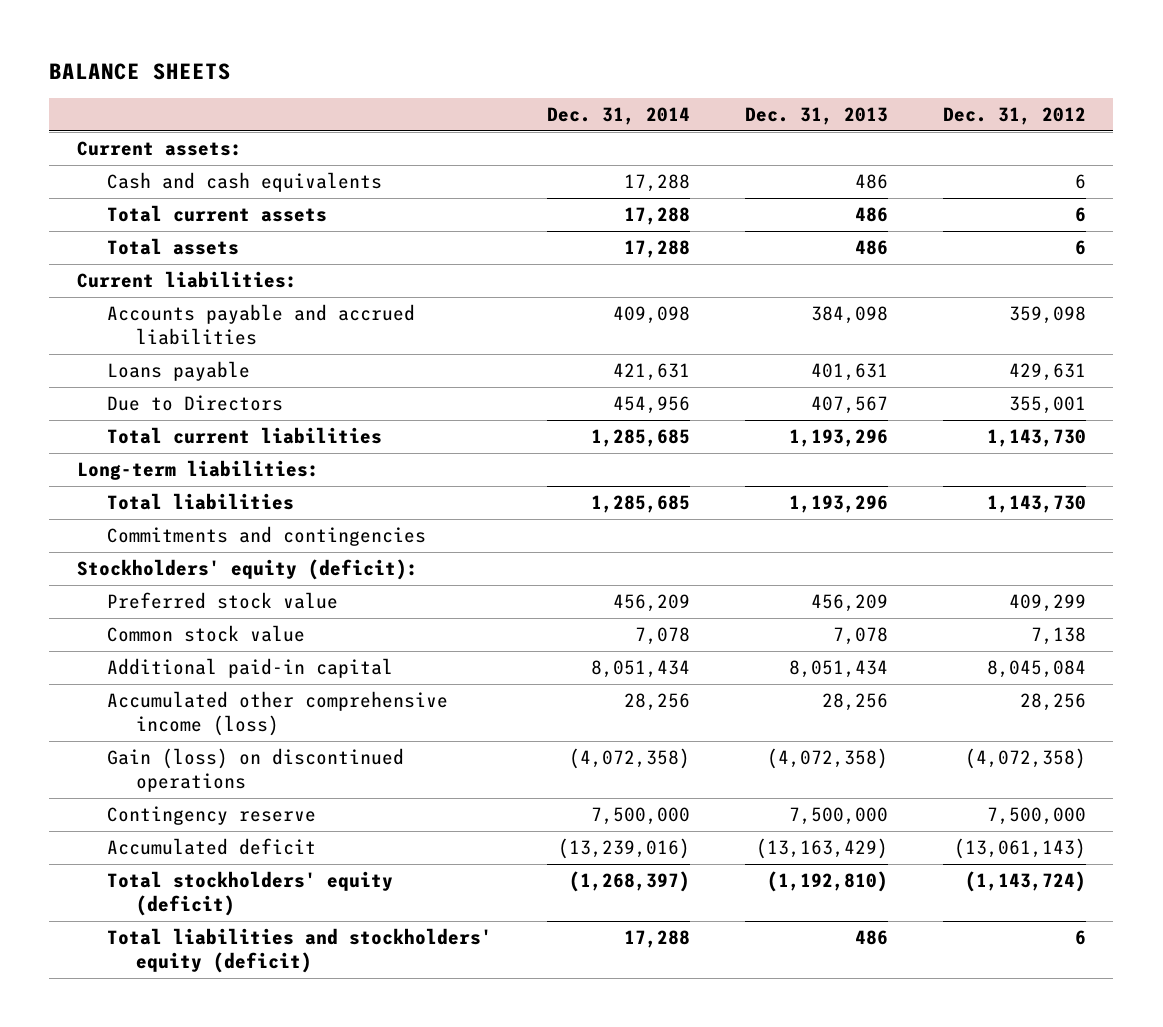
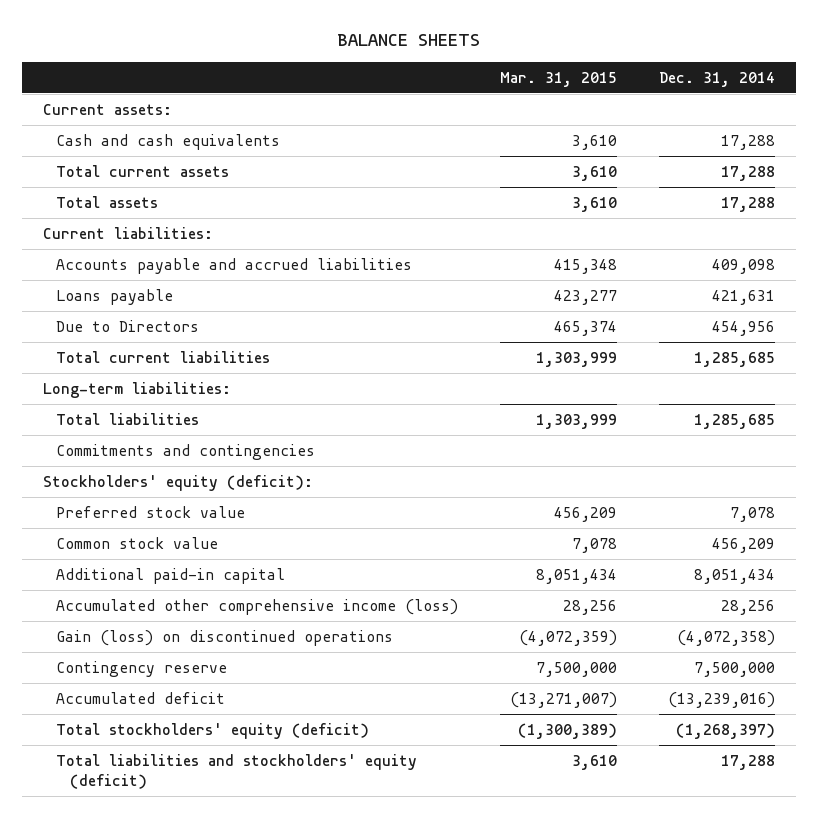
[744,107,888,126] Dec. 31, 2013 -> none
[942,107,1086,126] Dec. 31, 2012 -> none
none -> [500,71,618,87] Mar. 31, 2015
[612,594,690,613] 456,209 -> [729,506,775,522] 7,078
[634,627,690,646] 7,078 -> [711,537,775,553] 456,209

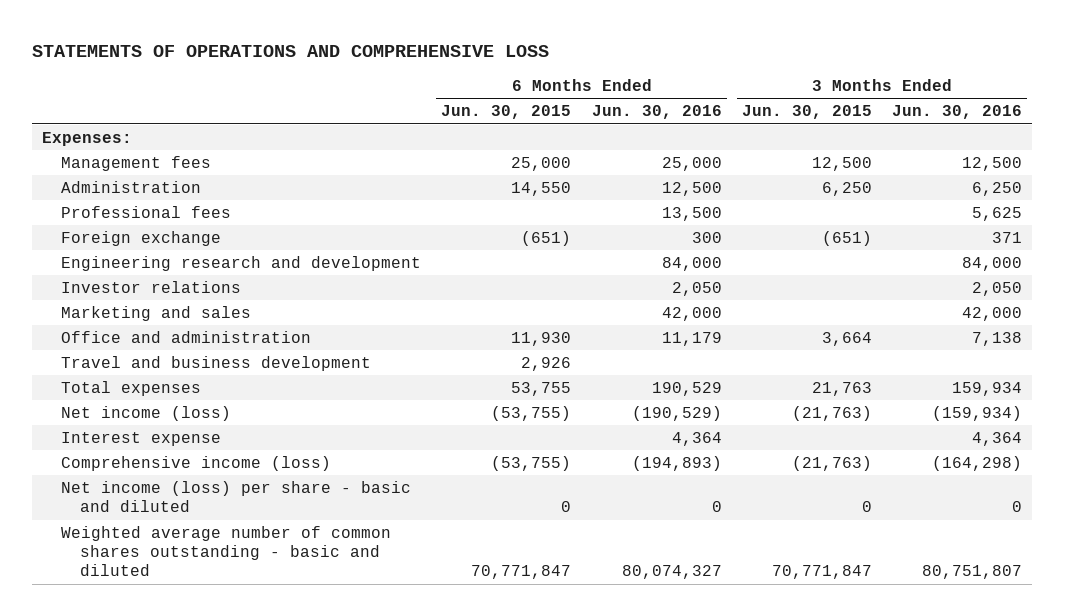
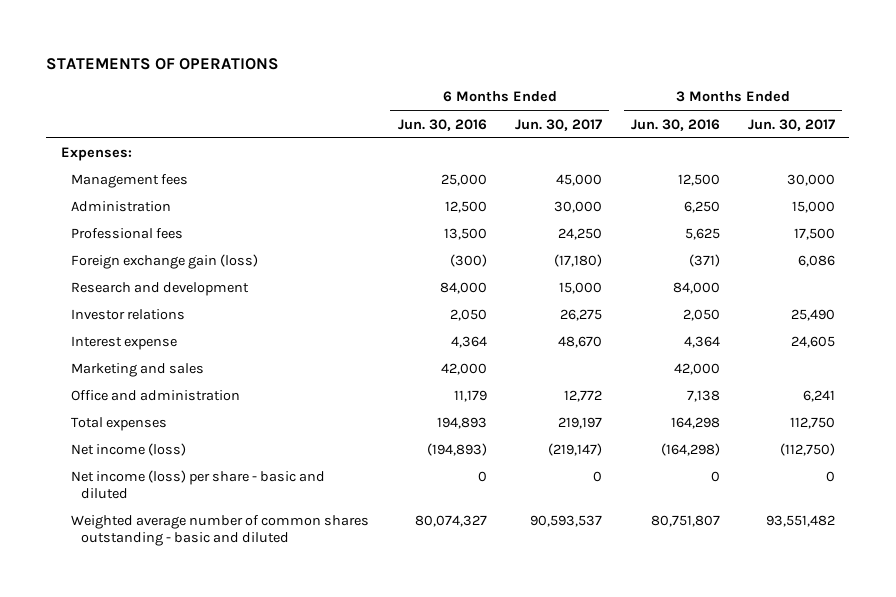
[32,44,550,57] STATEMENTS OF OPERATIONS AND COMPREHENSIVE LOSS -> [46,57,280,70] STATEMENTS OF OPERATIONS
[441,105,572,120] Jun. 30, 2015 -> none
[741,105,872,120] Jun. 30, 2015 -> none
none -> [515,118,603,131] Jun. 30, 2017
none -> [748,118,836,131] Jun. 30, 2017
[61,230,222,246] Foreign exchange -> [71,254,259,270] Foreign exchange gain (loss)
[691,231,722,243] 300 -> [449,254,487,268] (300)
[992,231,1023,243] 371 -> [688,254,720,268] (371)
[61,255,422,271] Engineering research and development -> [71,282,250,297] Research and development
[61,431,222,446] Interest expense -> [71,336,178,351] Interest expense
[61,355,372,371] Travel and business development -> none
[61,455,332,471] Comprehensive income (loss) -> none
[651,381,722,396] 190,529 -> [436,417,487,430] 194,893
[952,381,1023,396] 159,934 -> [670,417,720,430] 164,298
[631,405,722,421] (190,529) -> [426,443,487,457] (194,893)
[932,405,1023,421] (159,934) -> [660,443,720,457] (164,298)

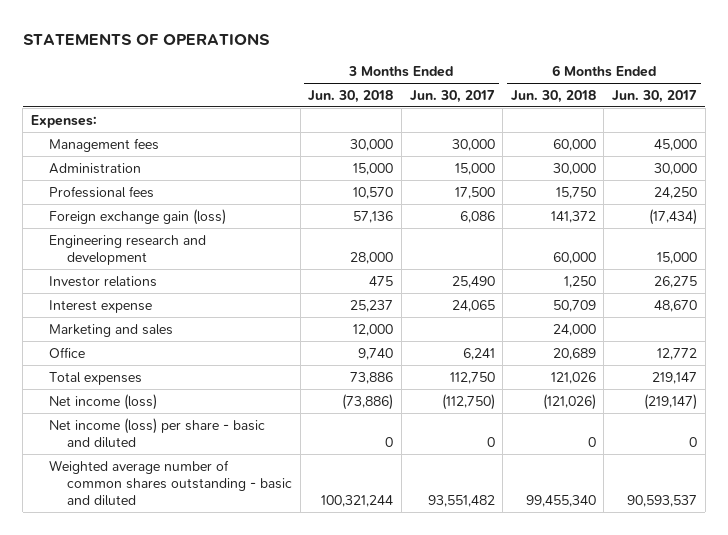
[397,118,487,131] Jun. 30, 2016 -> none
[630,118,720,131] Jun. 30, 2016 -> none
none -> [308,89,394,103] Jun. 30, 2018
none -> [510,89,596,103] Jun. 30, 2018
[554,254,603,268] (17,180) -> [648,208,697,225] (17,434)
[71,282,250,297] Research and development -> [49,234,207,265] Engineering research and development
[791,336,836,349] 24,605 -> [451,299,495,312] 24,065
[71,390,241,402] Office and administration -> [49,346,86,358] Office
[558,417,603,430] 219,197 -> [651,371,697,384] 219,147

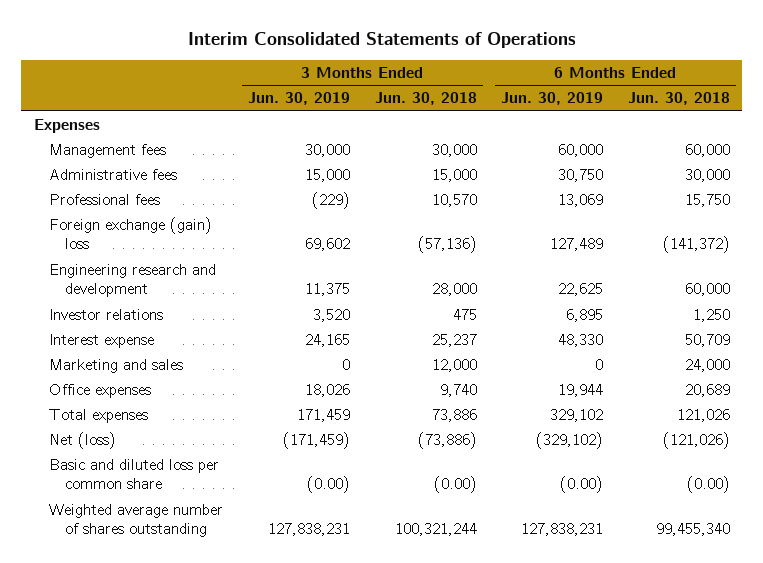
[22,32,270,45] STATEMENTS OF OPERATIONS -> [187,32,576,49] Interim Consolidated Statements of Operations
[409,89,495,103] Jun. 30, 2017 -> none
[611,89,697,103] Jun. 30, 2017 -> none
none -> [247,92,350,106] Jun. 30, 2019
none -> [501,92,604,106] Jun. 30, 2019
[31,114,98,128] Expenses: -> [33,118,100,133] Expenses
[49,162,142,174] Administration -> [49,168,178,180] Administrative fees
[49,208,227,225] Foreign exchange gain (loss) -> [49,216,213,250] Foreign exchange (gain) loss
[353,210,394,223] 57,136 -> [417,236,477,254] (57,136)
[550,210,596,223] 141,372 -> [662,236,730,254] (141,372)
[49,346,86,358] Office -> [49,383,152,398] Office expenses
[49,393,158,410] Net income (loss) -> [49,431,117,449] Net (loss)
[49,417,266,448] Net income (loss) per share - basic and diluted -> [49,458,220,490] Basic and diluted loss per common share
[385,436,394,447] 0 -> [433,476,477,494] (0.00)
[587,436,596,447] 0 -> [686,476,730,494] (0.00)
[49,459,293,506] Weighted average number of common shares outstanding - basic and diluted -> [49,503,224,538] Weighted average number of shares outstanding

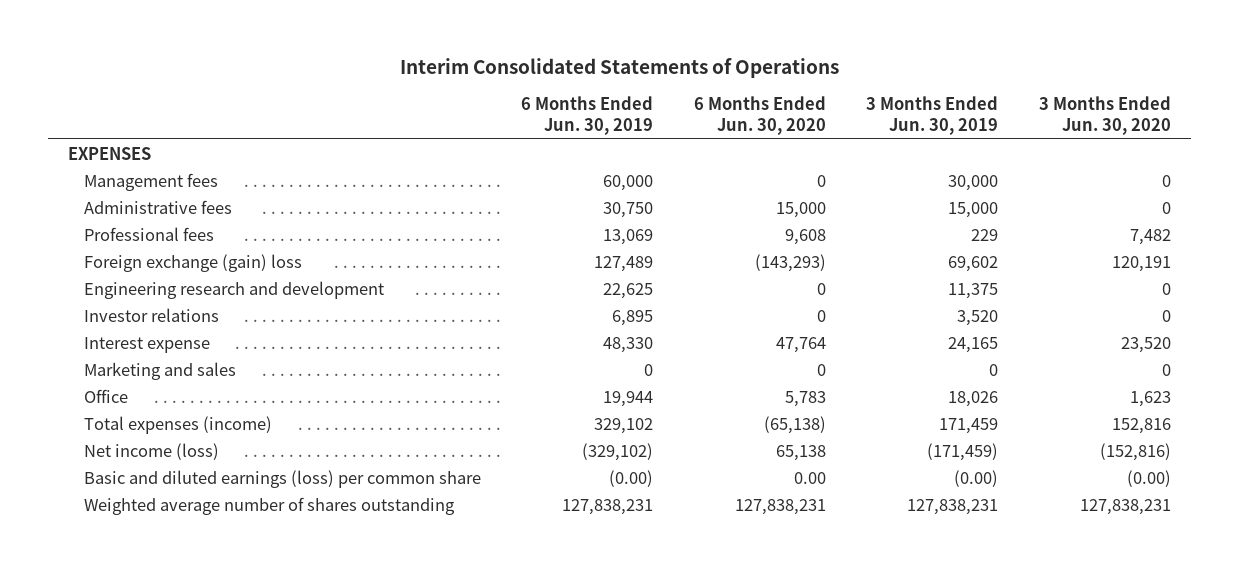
[374,92,477,106] Jun. 30, 2018 -> none
[627,92,730,106] Jun. 30, 2018 -> none
none -> [693,96,826,136] 6 Months Ended Jun. 30, 2020
none -> [1038,96,1171,136] 3 Months Ended Jun. 30, 2020
[33,118,100,133] Expenses -> [68,146,152,160] EXPENSES
[311,191,350,209] (229) -> [971,228,999,241] 229
[49,383,152,398] Office expenses -> [83,388,128,403] Office
[49,408,149,423] Total expenses -> [83,415,272,434] Total expenses (income)
[49,431,117,449] Net (loss) -> [83,442,219,460] Net income (loss)
[49,458,220,490] Basic and diluted loss per common share -> [83,469,481,488] Basic and diluted earnings (loss) per common share

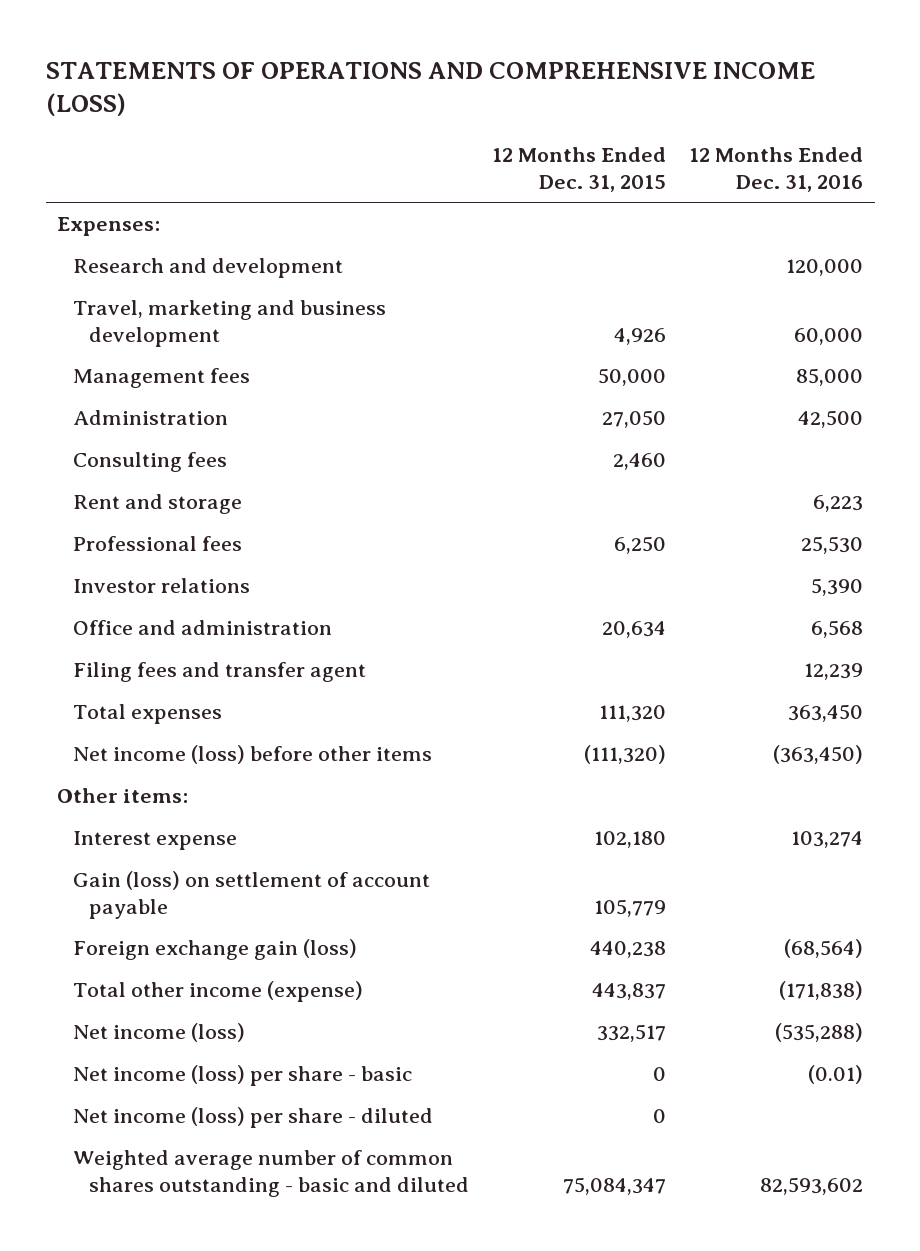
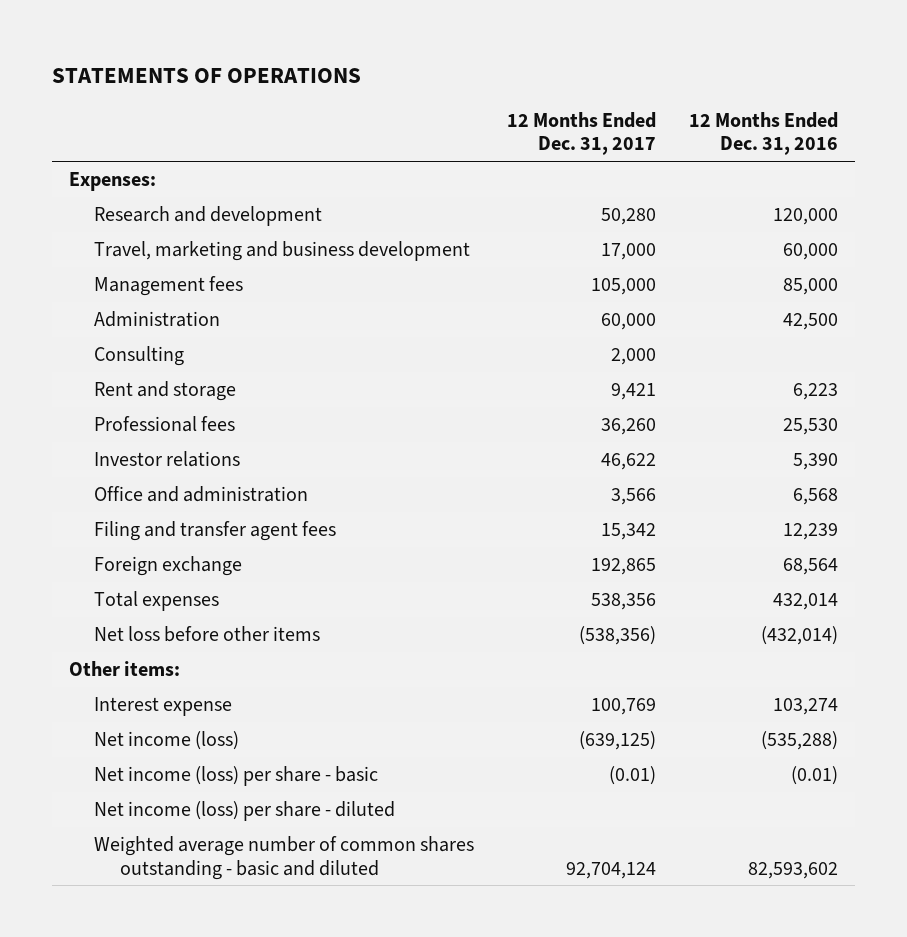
[45,62,815,117] STATEMENTS OF OPERATIONS AND COMPREHENSIVE INCOME (LOSS) -> [52,68,362,84] STATEMENTS OF OPERATIONS
[492,147,667,192] 12 Months Ended Dec. 31, 2015 -> none
none -> [507,112,657,156] 12 Months Ended Dec. 31, 2017
[73,452,228,473] Consulting fees -> [94,346,185,367] Consulting
[73,662,367,683] Filing fees and transfer agent -> [94,521,337,542] Filing and transfer agent fees
none -> [94,556,243,577] Foreign exchange
[788,704,864,723] 363,450 -> [773,593,839,611] 432,014
[73,745,433,765] Net income (loss) before other items -> [94,626,321,643] Net loss before other items
[773,745,864,765] (363,450) -> [761,626,839,646] (432,014)
[73,871,431,919] Gain (loss) on settlement of account payable -> none
[73,939,358,961] Foreign exchange gain (loss) -> none
[73,981,364,1003] Total other income (expense) -> none

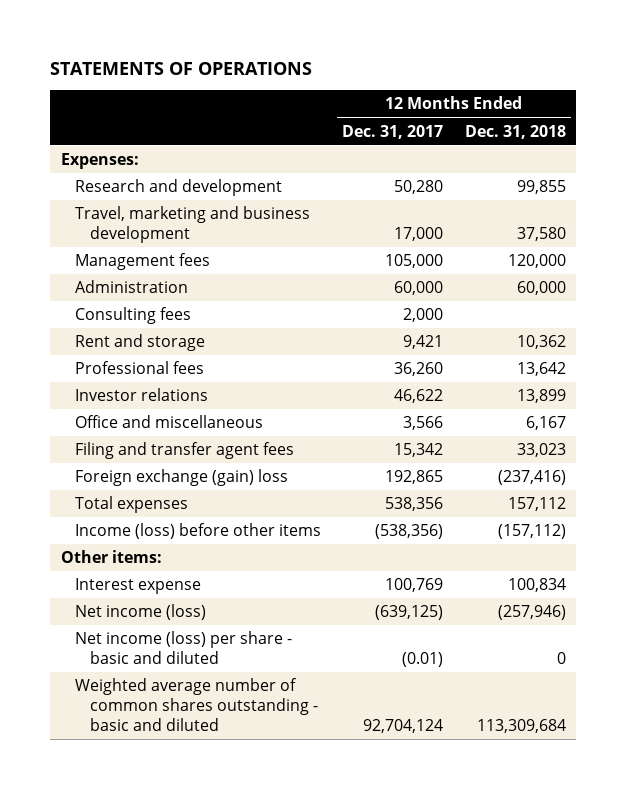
[689,112,839,156] 12 Months Ended Dec. 31, 2016 -> none
none -> [464,124,566,139] Dec. 31, 2018
[94,346,185,367] Consulting -> [75,307,192,325] Consulting fees
[94,486,309,503] Office and administration -> [75,415,264,429] Office and miscellaneous
[94,556,243,577] Foreign exchange -> [75,469,289,487] Foreign exchange (gain) loss
[94,626,321,643] Net loss before other items -> [75,523,322,540] Income (loss) before other items
[94,801,396,822] Net income (loss) per share - diluted -> none
[94,766,379,787] Net income (loss) per share - basic -> [75,631,293,665] Net income (loss) per share - basic and diluted

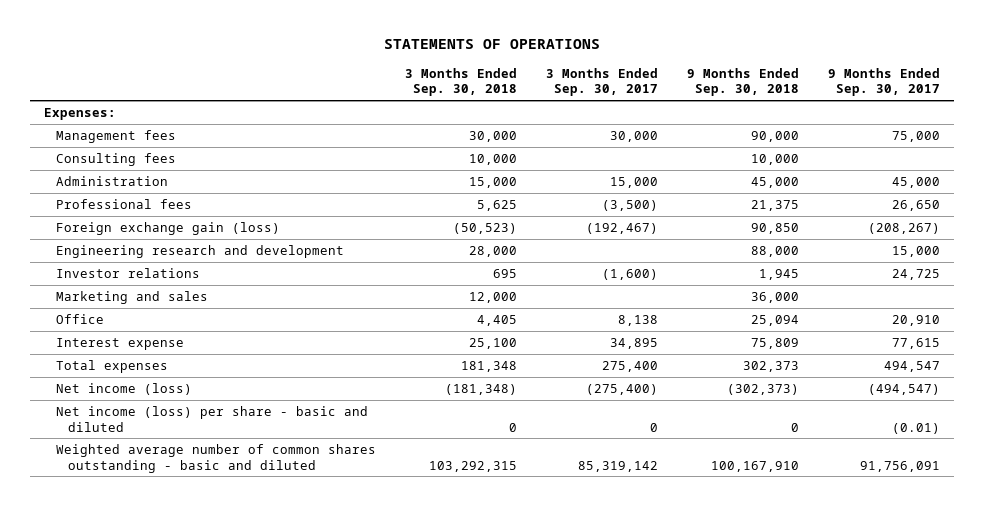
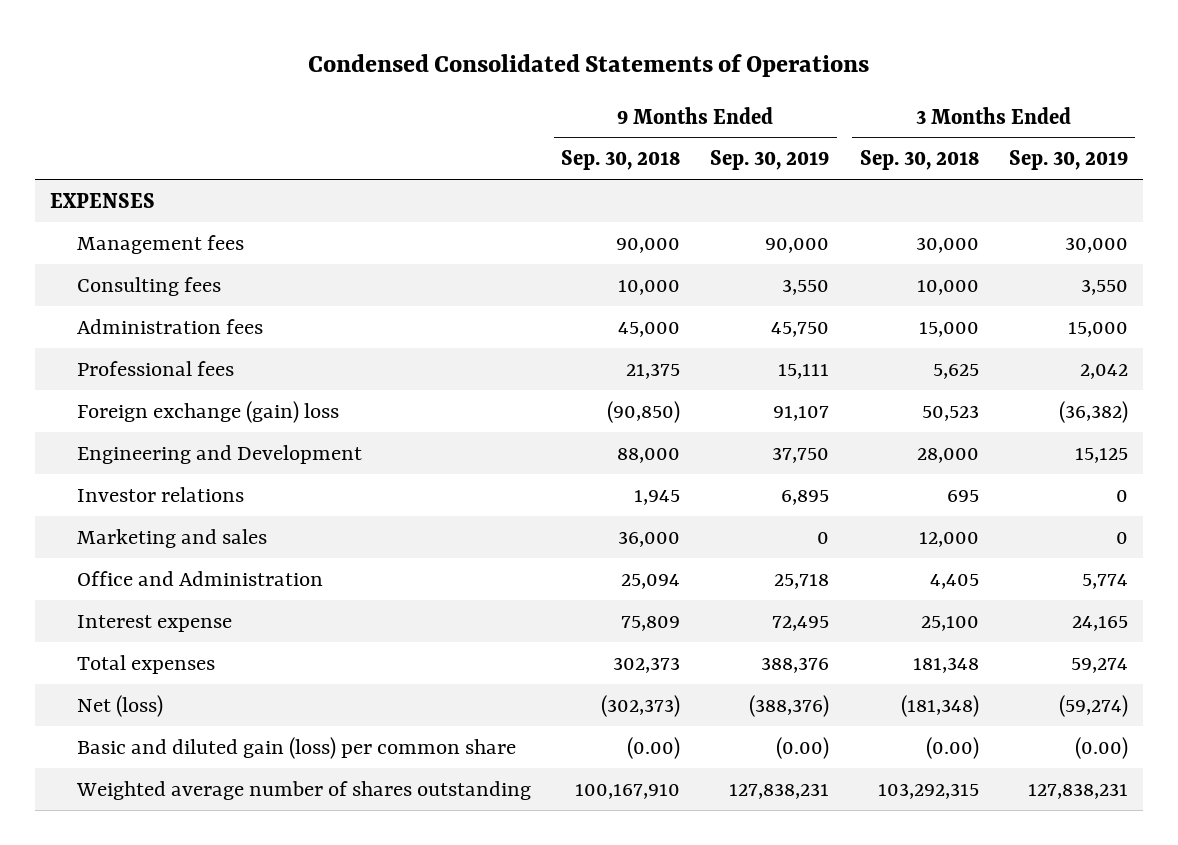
[383,39,600,50] STATEMENTS OF OPERATIONS -> [307,53,869,77] Condensed Consolidated Statements of Operations
[545,67,658,97] 3 Months Ended Sep. 30, 2017 -> none
[827,67,940,97] 9 Months Ended Sep. 30, 2017 -> none
none -> [710,150,830,171] Sep. 30, 2019
none -> [1008,150,1128,171] Sep. 30, 2019
[44,107,117,120] Expenses: -> [49,192,155,208] EXPENSES
[55,175,168,186] Administration -> [77,318,264,334] Administration fees
[55,221,280,235] Foreign exchange gain (loss) -> [77,400,340,423] Foreign exchange (gain) loss
[452,222,517,234] (50,523) -> [921,404,979,421] 50,523
[750,222,799,234] 90,850 -> [607,400,681,423] (90,850)
[55,244,344,258] Engineering research and development -> [77,444,363,464] Engineering and Development
[55,313,104,324] Office -> [77,570,324,586] Office and Administration
[55,382,192,395] Net income (loss) -> [77,694,164,717] Net (loss)
[55,405,368,432] Net income (loss) per share - basic and diluted -> [77,736,517,759] Basic and diluted gain (loss) per common share
[508,422,517,432] 0 -> [925,736,979,759] (0.00)
[790,422,799,432] 0 -> [627,736,681,759] (0.00)
[55,443,376,473] Weighted average number of common shares outstanding - basic and diluted -> [76,780,532,800] Weighted average number of shares outstanding

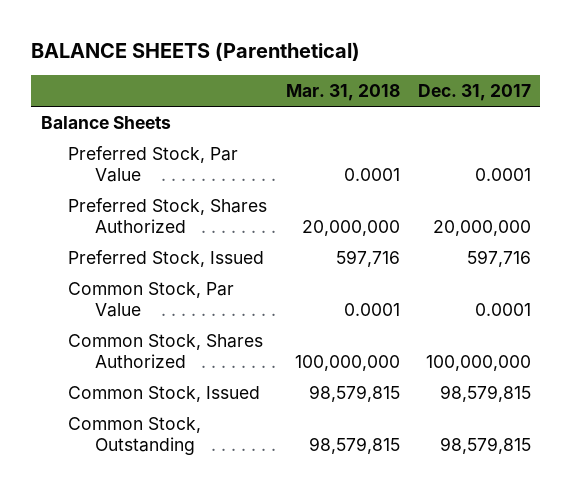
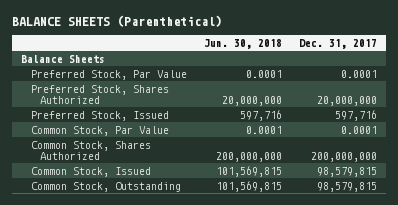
[285,84,400,102] Mar. 31, 2018 -> none
none -> [203,39,282,50] Jun. 30, 2018
[426,355,532,372] 100,000,000 -> [311,151,378,162] 200,000,000

